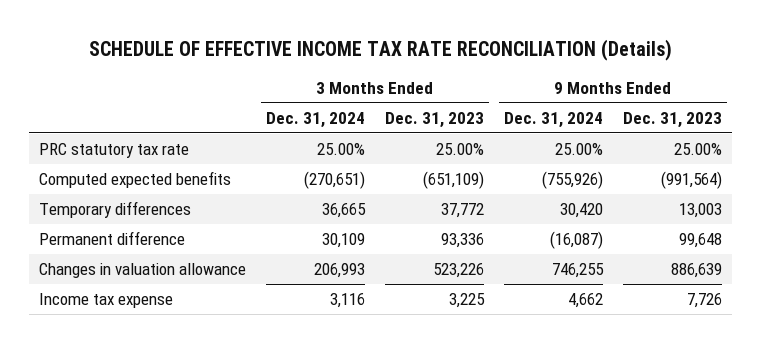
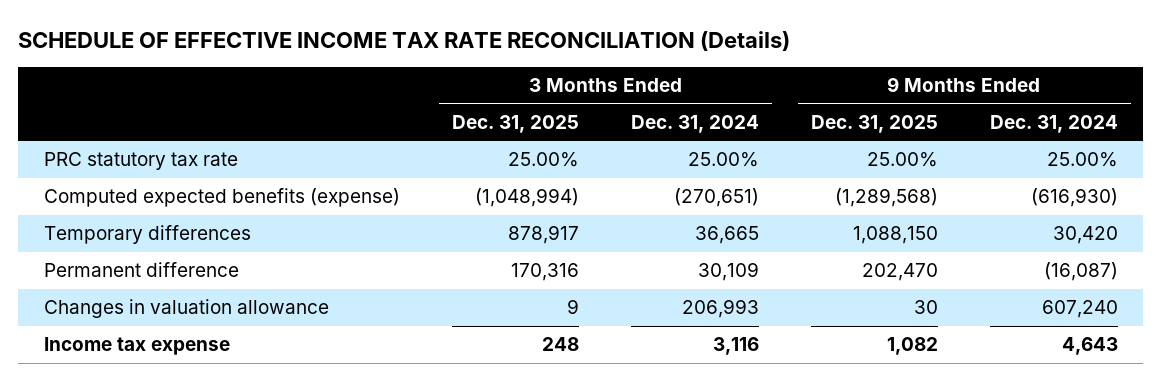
[385,111,485,128] Dec. 31, 2023 -> none
[623,111,723,128] Dec. 31, 2023 -> none
none -> [452,115,580,134] Dec. 31, 2025
none -> [810,115,938,134] Dec. 31, 2025
[39,170,232,188] Computed expected benefits -> [44,188,401,208] Computed expected benefits (expense)
[542,170,604,189] (755,926) -> [1030,188,1118,208] (616,930)
[552,262,605,278] 746,255 -> [1041,300,1118,319] 607,240
[568,292,604,308] 4,662 -> [1061,337,1118,356] 4,643

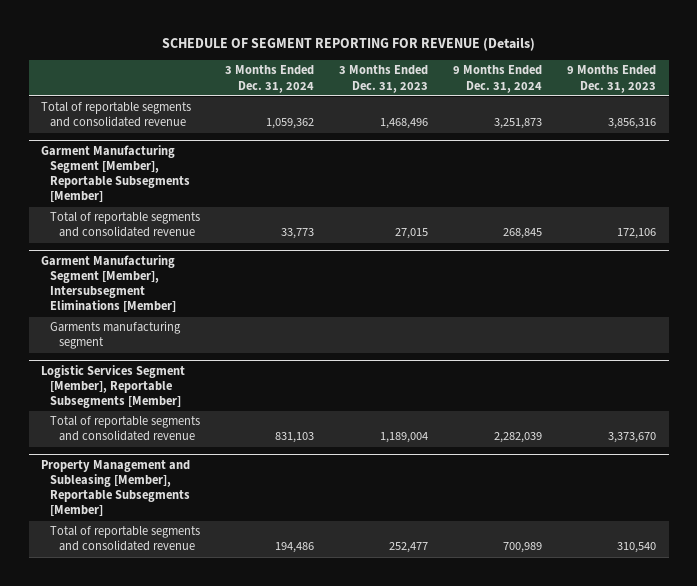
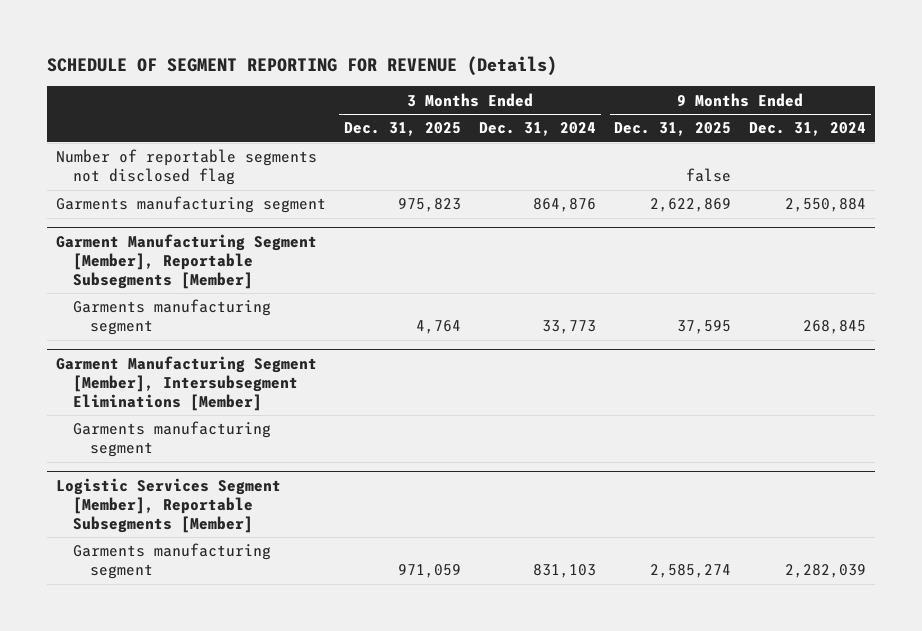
[339,65,429,93] 3 Months Ended Dec. 31, 2023 -> none
[567,65,657,93] 9 Months Ended Dec. 31, 2023 -> none
none -> [343,122,461,137] Dec. 31, 2025
none -> [614,122,732,137] Dec. 31, 2025
[41,102,192,128] Total of reportable segments and consolidated revenue -> none
none -> [55,149,317,186] Number of reportable segments not disclosed flag
none -> [55,196,326,214] Garments manufacturing segment
[50,212,201,238] Total of reportable segments and consolidated revenue -> [72,299,271,336] Garments manufacturing segment
[41,459,191,517] Property Management and Subleasing [Member], Reportable Subsegments [Member] -> none
[50,526,201,552] Total of reportable segments and consolidated revenue -> none
[50,416,201,442] Total of reportable segments and consolidated revenue -> [72,543,271,580] Garments manufacturing segment

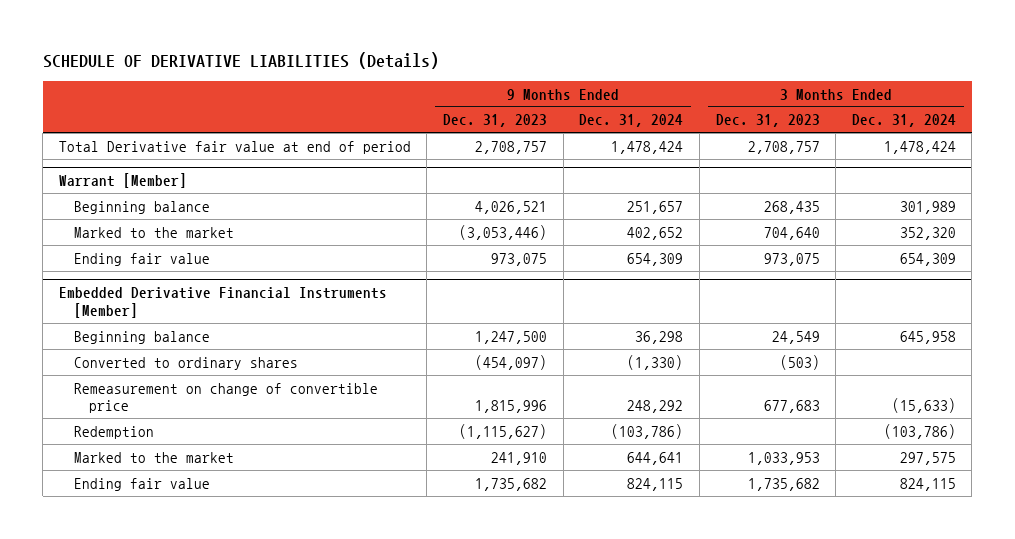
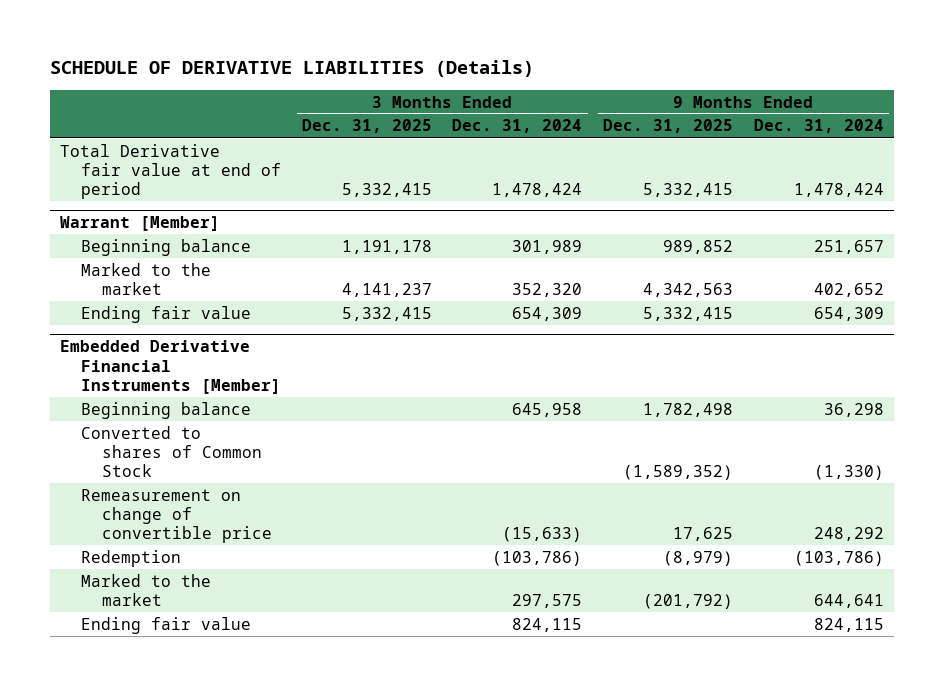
[443,114,548,128] Dec. 31, 2023 -> none
[715,114,820,128] Dec. 31, 2023 -> none
none -> [301,119,432,134] Dec. 31, 2025
none -> [603,119,734,134] Dec. 31, 2025
[74,356,299,370] Converted to ordinary shares -> [81,425,263,478] Converted to shares of Common Stock

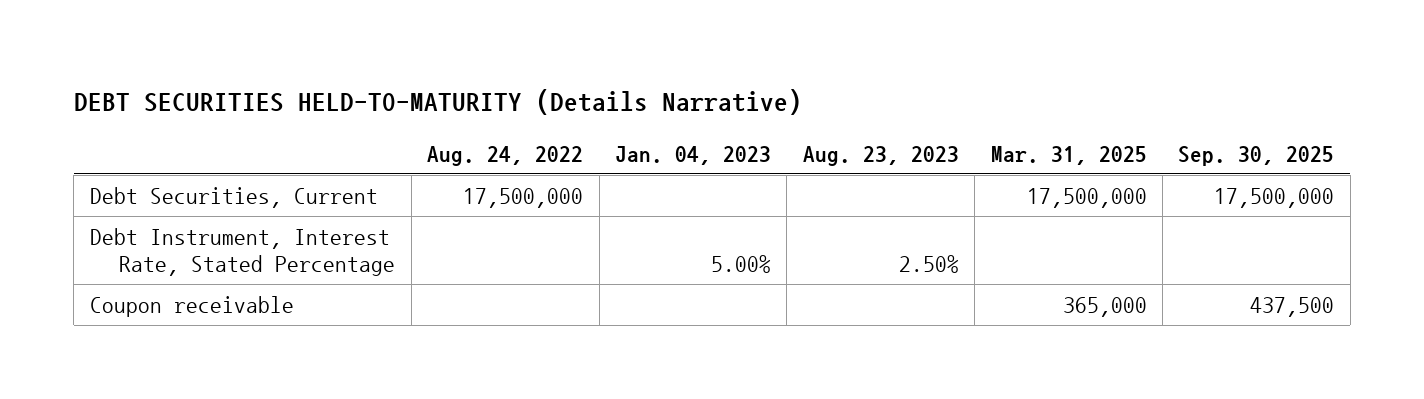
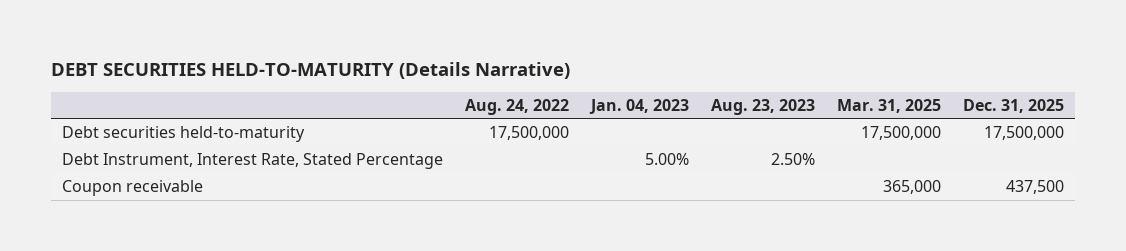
[1178,145,1335,166] Sep. 30, 2025 -> none
none -> [962,98,1064,113] Dec. 31, 2025
[89,186,378,208] Debt Securities, Current -> [61,126,305,143] Debt securities held-to-maturity

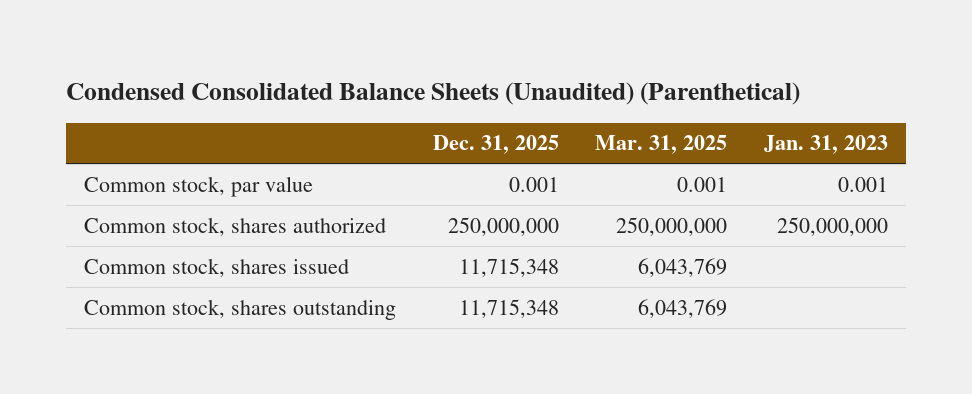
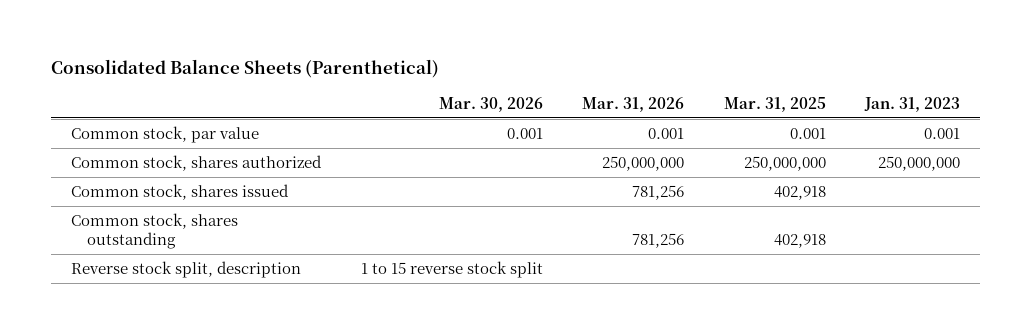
[65,82,800,106] Condensed Consolidated Balance Sheets (Unaudited) (Parenthetical) -> [51,59,440,79] Consolidated Balance Sheets (Parenthetical)
[432,135,559,155] Dec. 31, 2025 -> none
none -> [438,96,543,112] Mar. 30, 2026
none -> [582,96,685,112] Mar. 31, 2026
[638,257,728,277] 6,043,769 -> [773,185,826,200] 402,918
[638,298,728,318] 6,043,769 -> [773,233,826,248] 402,918
none -> [71,260,302,278] Reverse stock split, description

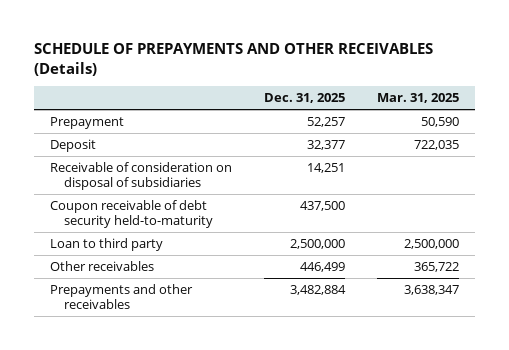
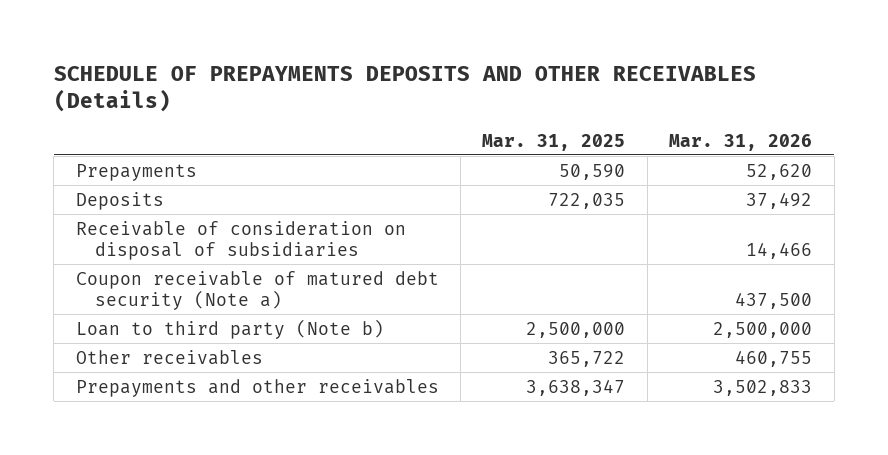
[33,42,433,76] SCHEDULE OF PREPAYMENTS AND OTHER RECEIVABLES (Details) -> [53,65,756,113] SCHEDULE OF PREPAYMENTS DEPOSITS AND OTHER RECEIVABLES (Details)
[263,93,345,104] Dec. 31, 2025 -> none
none -> [669,133,813,151] Mar. 31, 2026
[49,116,124,129] Prepayment -> [75,163,197,181] Prepayments
[49,138,96,152] Deposit -> [75,191,164,210] Deposits
[49,199,214,229] Coupon receivable of debt security held-to-maturity -> [75,270,439,311] Coupon receivable of matured debt security (Note a)
[49,237,163,251] Loan to third party -> [75,318,384,339] Loan to third party (Note b)

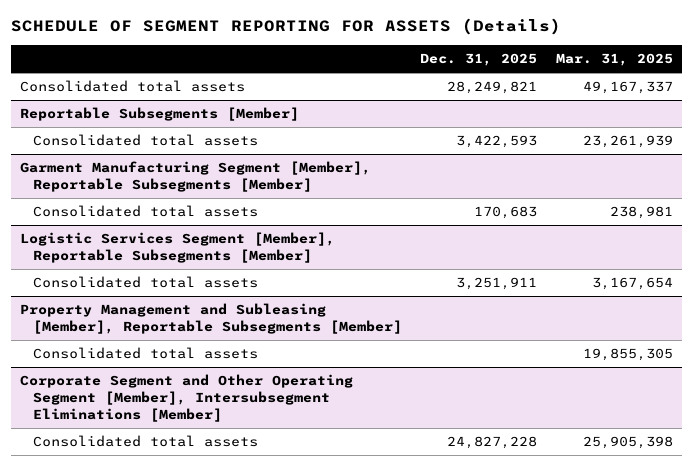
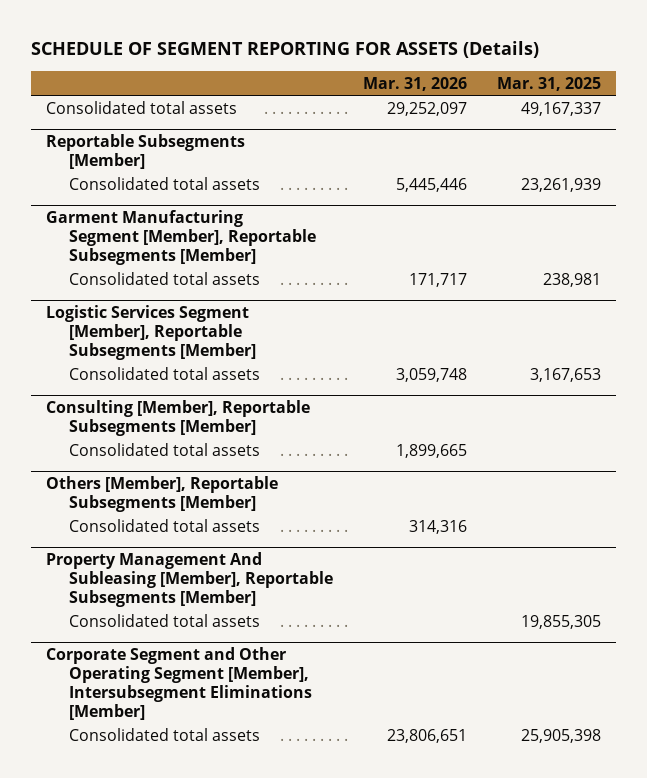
[420,52,538,66] Dec. 31, 2025 -> none
none -> [363,76,468,91] Mar. 31, 2026
[591,277,673,291] 3,167,654 -> [530,367,602,382] 3,167,653
none -> [46,400,311,436] Consulting [Member], Reportable Subsegments [Member]
none -> [68,442,260,456] Consolidated total assets
none -> [46,476,279,512] Others [Member], Reportable Subsegments [Member]
none -> [68,518,260,532] Consolidated total assets
[20,303,402,335] Property Management and Subleasing [Member], Reportable Subsegments [Member] -> [46,552,333,607] Property Management And Subleasing [Member], Reportable Subsegments [Member]

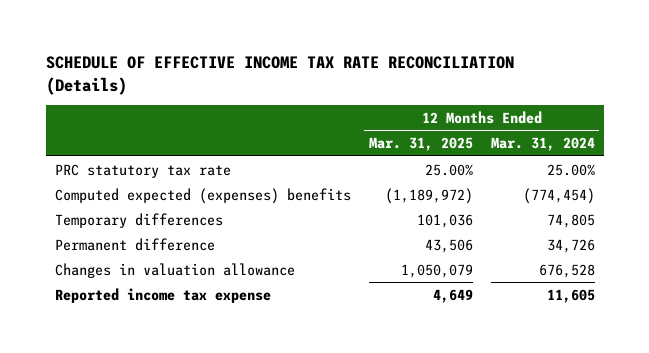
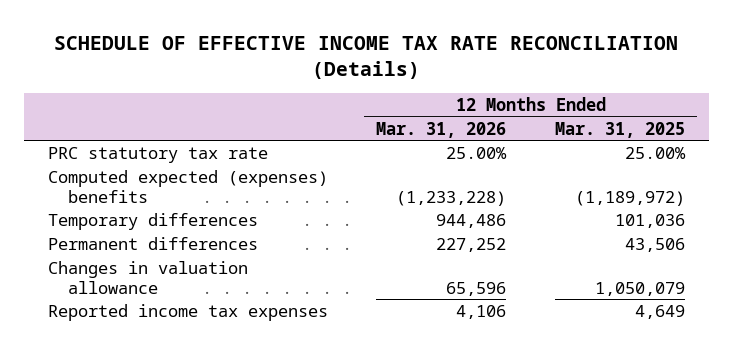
[490,137,595,152] Mar. 31, 2024 -> none
none -> [376,121,507,138] Mar. 31, 2026
[54,237,215,251] Permanent difference -> [48,236,259,250] Permanent differences
[54,287,271,303] Reported income tax expense -> [48,303,329,321] Reported income tax expenses

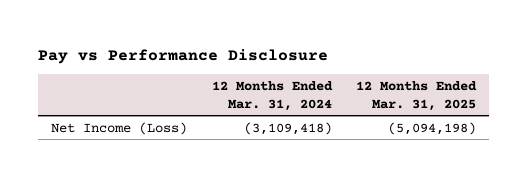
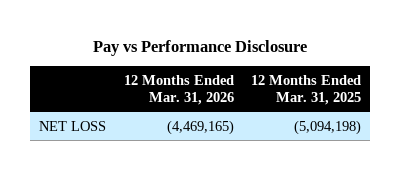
[211,80,333,112] 12 Months Ended Mar. 31, 2024 -> none
none -> [123,74,234,105] 12 Months Ended Mar. 31, 2026
[50,121,187,135] Net Income (Loss) -> [38,120,106,131] NET LOSS

